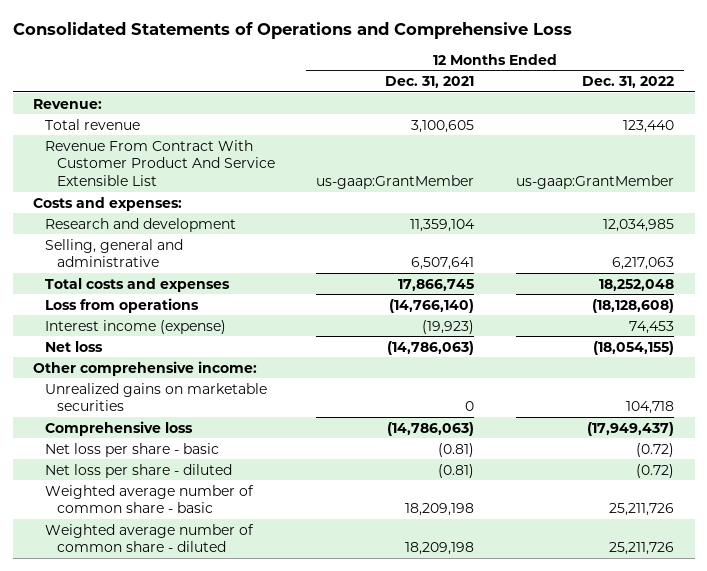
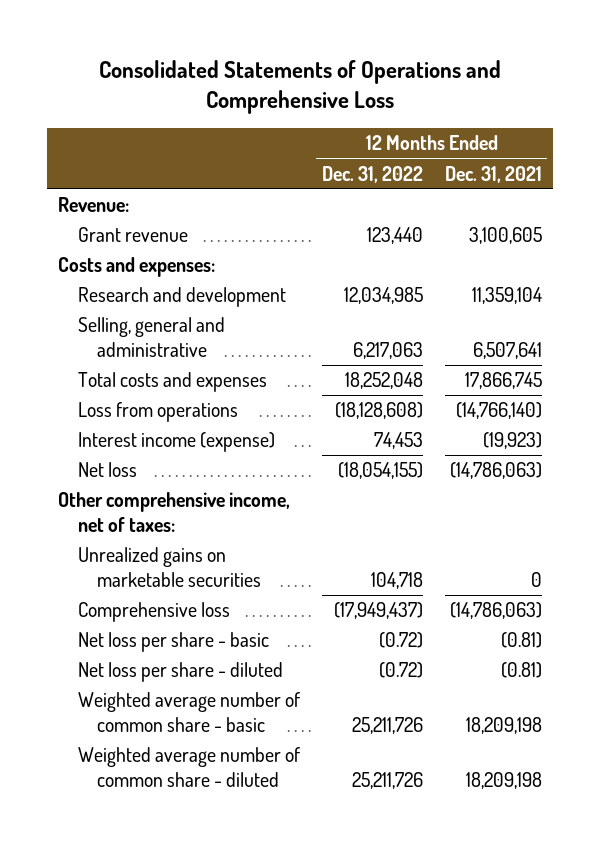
[45,139,275,187] Revenue From Contract With Customer Product And Service Extensible List -> none
[45,118,141,130] Total revenue -> [77,227,188,243] Grant revenue
[33,360,258,376] Other comprehensive income: -> [58,492,291,533] Other comprehensive income, net of taxes:

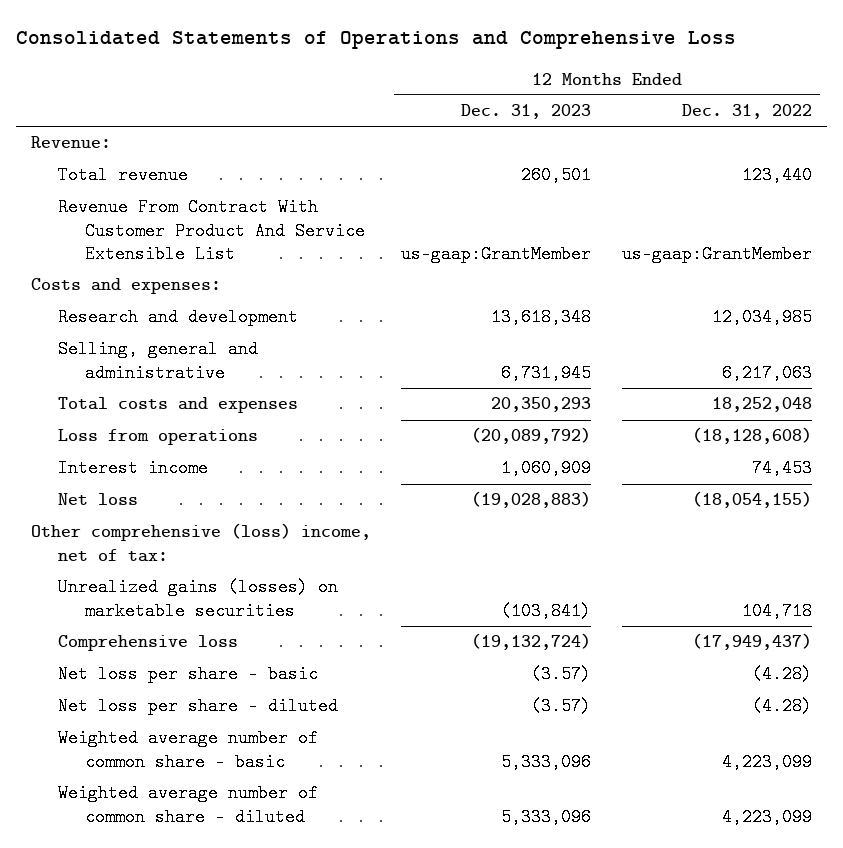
[444,165,542,183] Dec. 31, 2021 -> none
none -> [461,104,592,120] Dec. 31, 2023
[77,227,188,243] Grant revenue -> [57,166,188,185] Total revenue
none -> [57,198,365,264] Revenue From Contract With Customer Product And Service Extensible List
[77,432,275,453] Interest income (expense) -> [57,459,208,478] Interest income
[58,492,291,533] Other comprehensive income, net of taxes: -> [30,523,371,562] Other comprehensive (loss) income, net of tax:
[77,547,261,588] Unrealized gains on marketable securities -> [57,578,338,620] Unrealized gains (losses) on marketable securities
[378,632,423,649] (0.72) -> [751,665,812,684] (4.28)
[378,662,423,679] (0.72) -> [751,697,812,716] (4.28)
[351,717,423,735] 25,211,726 -> [721,752,812,771] 4,223,099
[351,772,423,790] 25,211,726 -> [721,807,812,826] 4,223,099

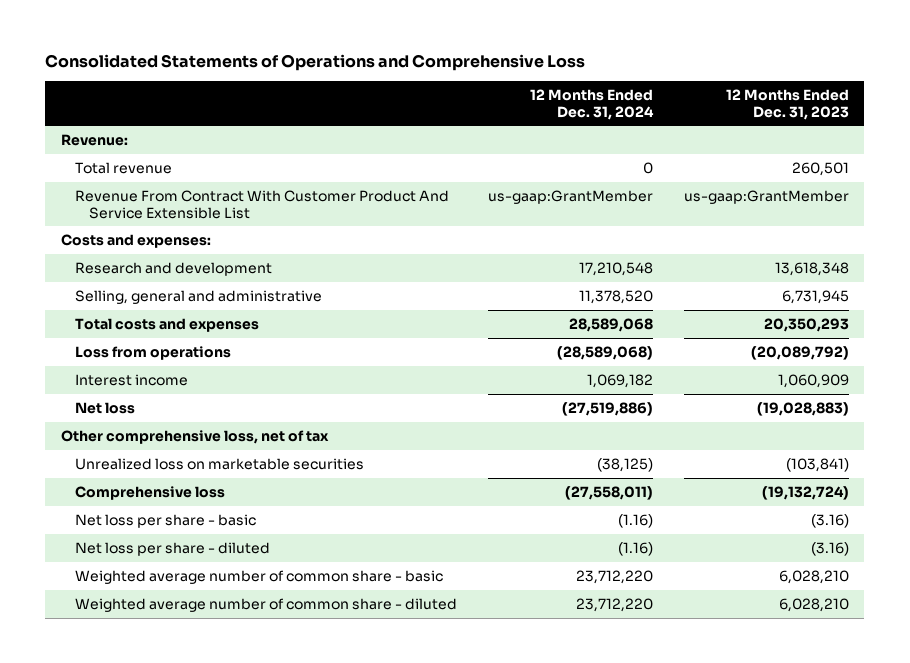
[681,104,812,120] Dec. 31, 2022 -> none
none -> [529,88,654,120] 12 Months Ended Dec. 31, 2024
[30,523,371,562] Other comprehensive (loss) income, net of tax: -> [60,429,329,444] Other comprehensive loss, net of tax
[57,578,338,620] Unrealized gains (losses) on marketable securities -> [74,457,364,470] Unrealized loss on marketable securities
[531,665,592,684] (3.57) -> [810,513,849,528] (3.16)
[531,697,592,716] (3.57) -> [810,541,849,556] (3.16)
[501,752,592,771] 5,333,096 -> [778,569,849,584] 6,028,210
[501,807,592,826] 5,333,096 -> [778,597,849,612] 6,028,210

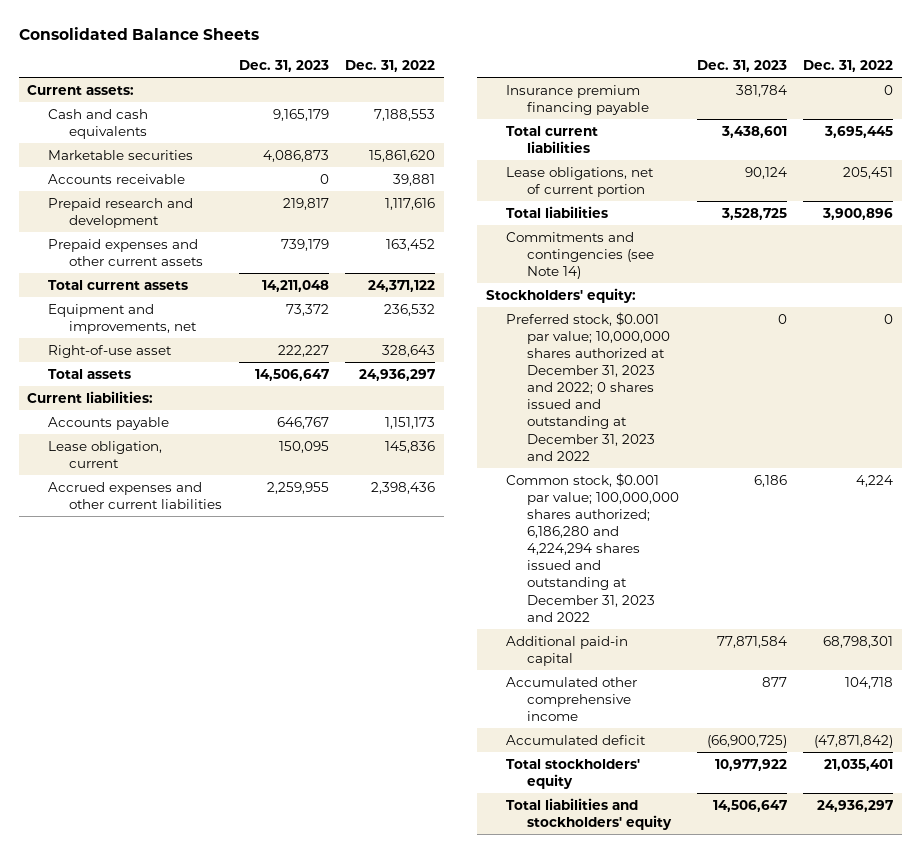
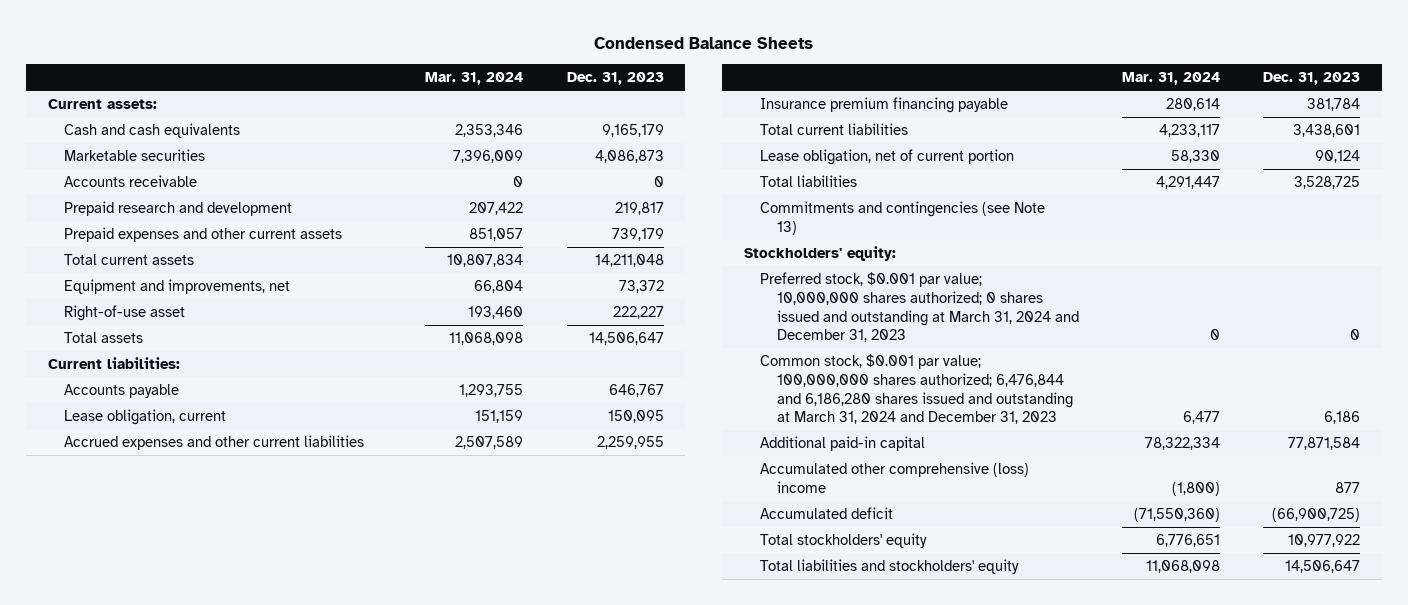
[19,27,260,41] Consolidated Balance Sheets -> [593,37,813,50] Condensed Balance Sheets
[345,60,436,73] Dec. 31, 2022 -> none
none -> [425,72,524,86] Mar. 31, 2024
[506,166,655,197] Lease obligations, net of current portion -> [760,149,1015,166] Lease obligation, net of current portion
[506,231,655,279] Commitments and contingencies (see Note 14) -> [760,201,1046,235] Commitments and contingencies (see Note 13)
[506,311,671,461] Preferred stock, $0.001 par value; 10,000,000 shares authorized at December 31, 2023 and 2022; 0 shares issued and outstanding at December 31, 2023 and 2022 -> [760,272,1079,343] Preferred stock, $0.001 par value; 10,000,000 shares authorized; 0 shares issued and outstanding at March 31, 2024 and December 31, 2023
[506,472,680,622] Common stock, $0.001 par value; 100,000,000 shares authorized; 6,186,280 and 4,224,294 shares issued and outstanding at December 31, 2023 and 2022 -> [760,354,1073,425] Common stock, $0.001 par value; 100,000,000 shares authorized; 6,476,844 and 6,186,280 shares issued and outstanding at March 31, 2024 and December 31, 2023
[506,676,638,721] Accumulated other comprehensive income -> [760,462,1030,493] Accumulated other comprehensive (loss) income

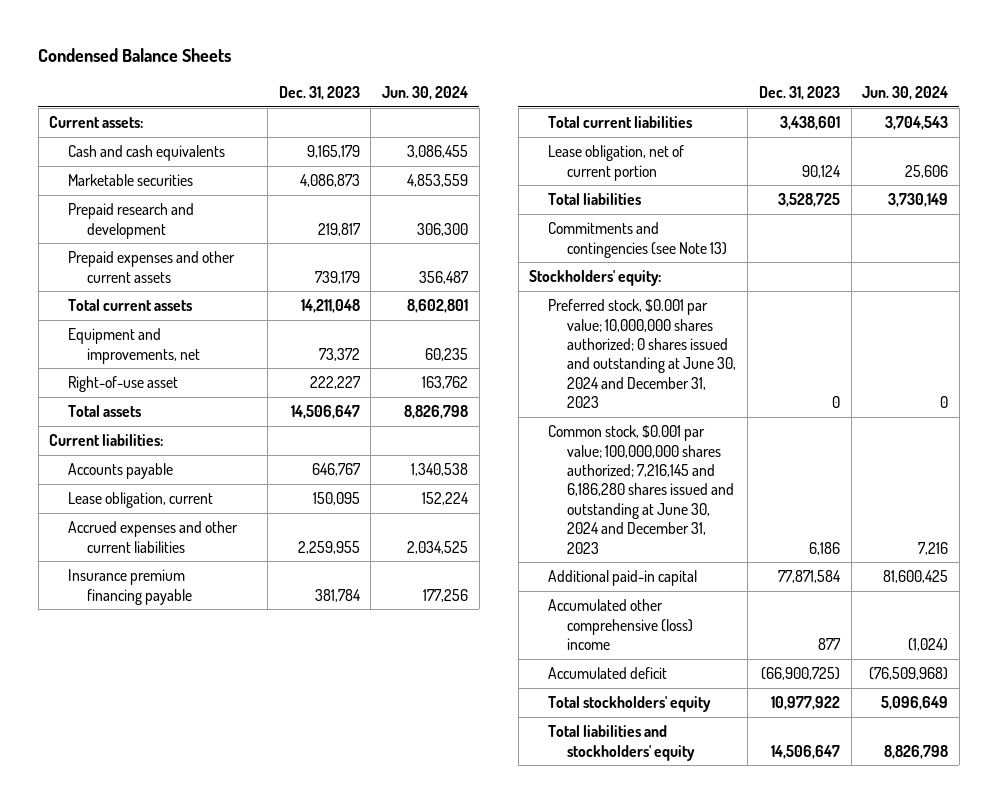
[425,72,524,86] Mar. 31, 2024 -> none
none -> [382,86,469,101] Jun. 30, 2024
[63,175,197,188] Accounts receivable -> none
[760,272,1079,343] Preferred stock, $0.001 par value; 10,000,000 shares authorized; 0 shares issued and outstanding at March 31, 2024 and December 31, 2023 -> [548,299,737,409] Preferred stock, $0.001 par value; 10,000,000 shares authorized; 0 shares issued and outstanding at June 30, 2024 and December 31, 2023
[760,354,1073,425] Common stock, $0.001 par value; 100,000,000 shares authorized; 6,476,844 and 6,186,280 shares issued and outstanding at March 31, 2024 and December 31, 2023 -> [548,425,735,554] Common stock, $0.001 par value; 100,000,000 shares authorized; 7,216,145 and 6,186,280 shares issued and outstanding at June 30, 2024 and December 31, 2023

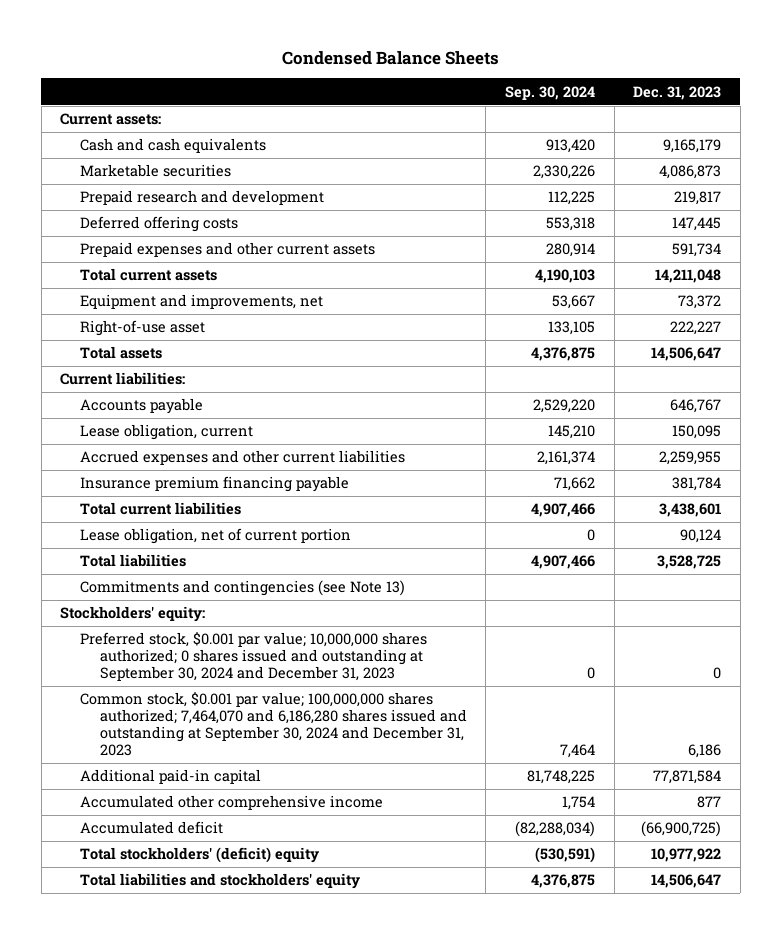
[382,86,469,101] Jun. 30, 2024 -> none
none -> [505,85,596,100] Sep. 30, 2024
none -> [80,216,239,233] Deferred offering costs
[314,270,360,284] 739,179 -> [672,243,722,258] 591,734
[548,299,737,409] Preferred stock, $0.001 par value; 10,000,000 shares authorized; 0 shares issued and outstanding at June 30, 2024 and December 31, 2023 -> [80,632,428,682] Preferred stock, $0.001 par value; 10,000,000 shares authorized; 0 shares issued and outstanding at September 30, 2024 and December 31, 2023
[548,425,735,554] Common stock, $0.001 par value; 100,000,000 shares authorized; 7,216,145 and 6,186,280 shares issued and outstanding at June 30, 2024 and December 31, 2023 -> [80,692,467,756] Common stock, $0.001 par value; 100,000,000 shares authorized; 7,464,070 and 6,186,280 shares issued and outstanding at September 30, 2024 and December 31, 2023
[548,599,694,650] Accumulated other comprehensive (loss) income -> [80,795,384,811] Accumulated other comprehensive income
[548,696,712,713] Total stockholders' equity -> [80,847,320,864] Total stockholders' (deficit) equity

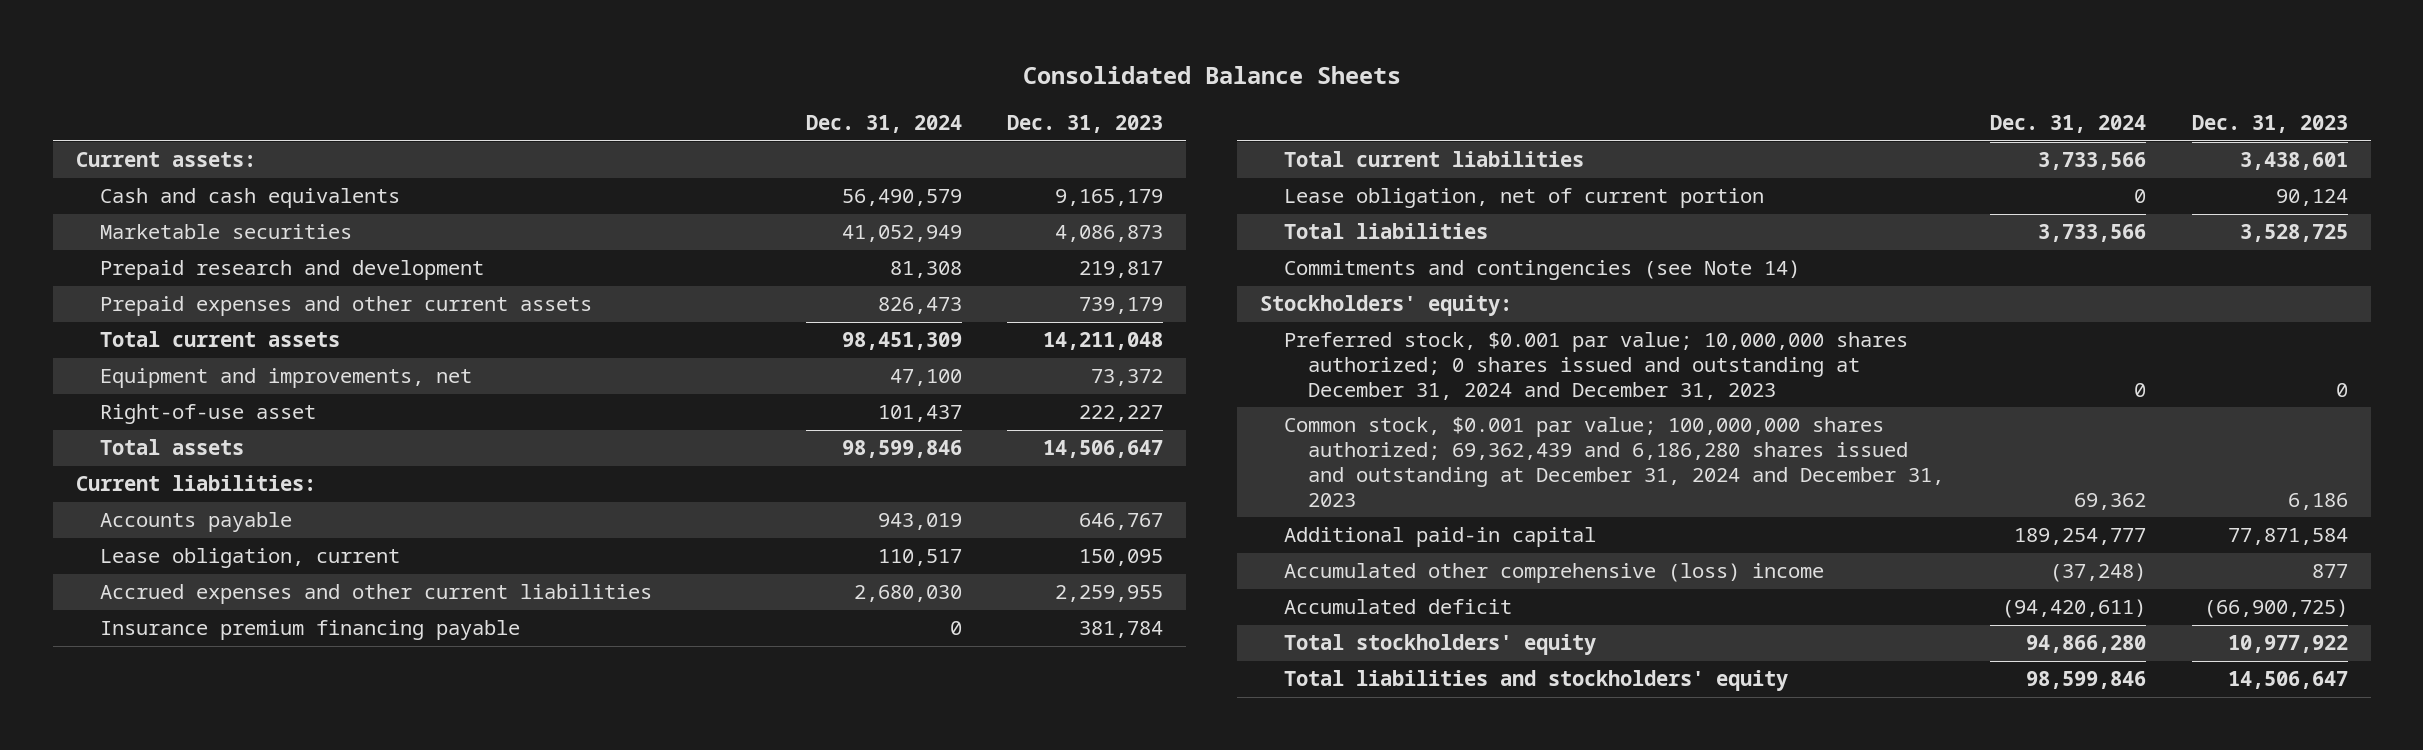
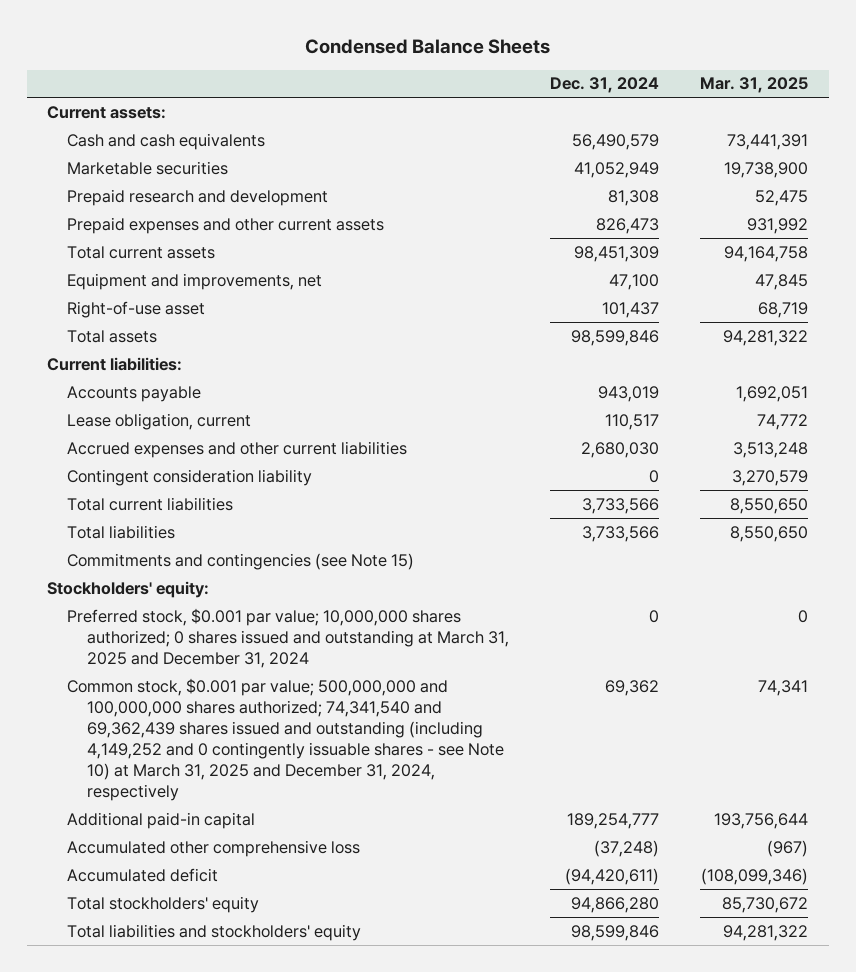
[1022,66,1401,85] Consolidated Balance Sheets -> [304,38,550,54] Condensed Balance Sheets
[1007,115,1164,134] Dec. 31, 2023 -> none
none -> [700,77,809,94] Mar. 31, 2025
[99,620,520,641] Insurance premium financing payable -> none
none -> [67,468,313,486] Contingent consideration liability
[1284,188,1765,209] Lease obligation, net of current portion -> none
[1284,260,1801,281] Commitments and contingencies (see Note 14) -> [67,552,415,570] Commitments and contingencies (see Note 15)
[1284,332,1909,400] Preferred stock, $0.001 par value; 10,000,000 shares authorized; 0 shares issued and outstanding at December 31, 2024 and December 31, 2023 -> [67,607,510,668] Preferred stock, $0.001 par value; 10,000,000 shares authorized; 0 shares issued and outstanding at March 31, 2025 and December 31, 2024
[1284,417,1945,507] Common stock, $0.001 par value; 100,000,000 shares authorized; 69,362,439 and 6,186,280 shares issued and outstanding at December 31, 2024 and December 31, 2023 -> [67,677,505,801] Common stock, $0.001 par value; 500,000,000 and 100,000,000 shares authorized; 74,341,540 and 69,362,439 shares issued and outstanding (including 4,149,252 and 0 contingently issuable shares - see Note 10) at March 31, 2025 and December 31, 2024, respectively
[1284,563,1825,584] Accumulated other comprehensive (loss) income -> [67,839,361,857] Accumulated other comprehensive loss

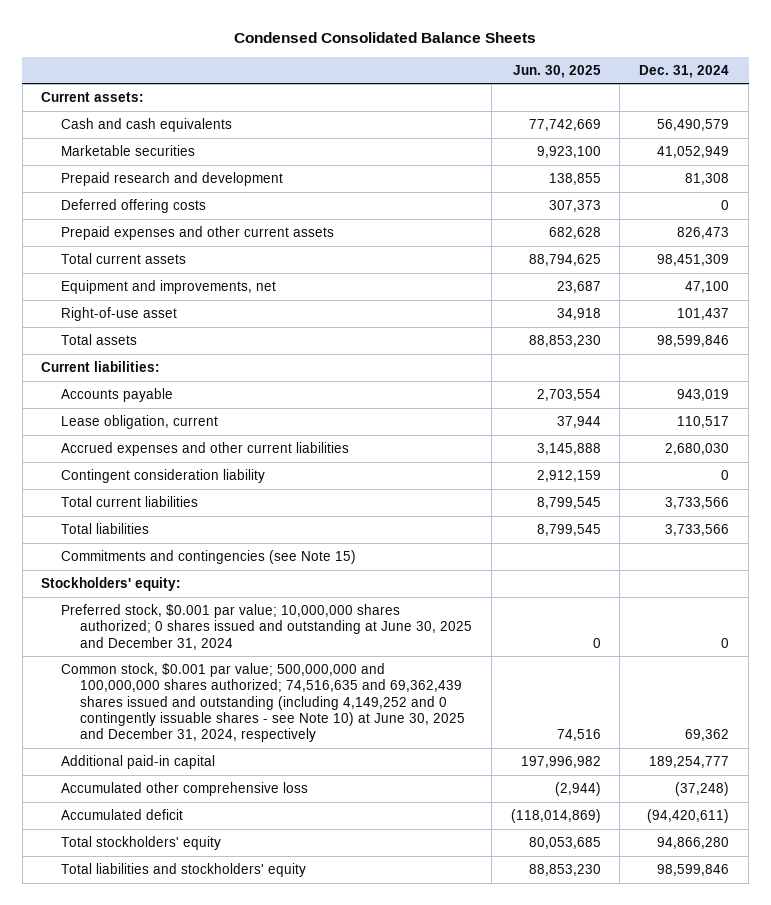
[304,38,550,54] Condensed Balance Sheets -> [234,32,537,44] Condensed Consolidated Balance Sheets
[700,77,809,94] Mar. 31, 2025 -> none
none -> [512,64,601,78] Jun. 30, 2025
none -> [60,199,206,214] Deferred offering costs
[67,607,510,668] Preferred stock, $0.001 par value; 10,000,000 shares authorized; 0 shares issued and outstanding at March 31, 2025 and December 31, 2024 -> [60,604,472,650] Preferred stock, $0.001 par value; 10,000,000 shares authorized; 0 shares issued and outstanding at June 30, 2025 and December 31, 2024
[67,677,505,801] Common stock, $0.001 par value; 500,000,000 and 100,000,000 shares authorized; 74,341,540 and 69,362,439 shares issued and outstanding (including 4,149,252 and 0 contingently issuable shares - see Note 10) at March 31, 2025 and December 31, 2024, respectively -> [60,663,465,743] Common stock, $0.001 par value; 500,000,000 and 100,000,000 shares authorized; 74,516,635 and 69,362,439 shares issued and outstanding (including 4,149,252 and 0 contingently issuable shares - see Note 10) at June 30, 2025 and December 31, 2024, respectively

